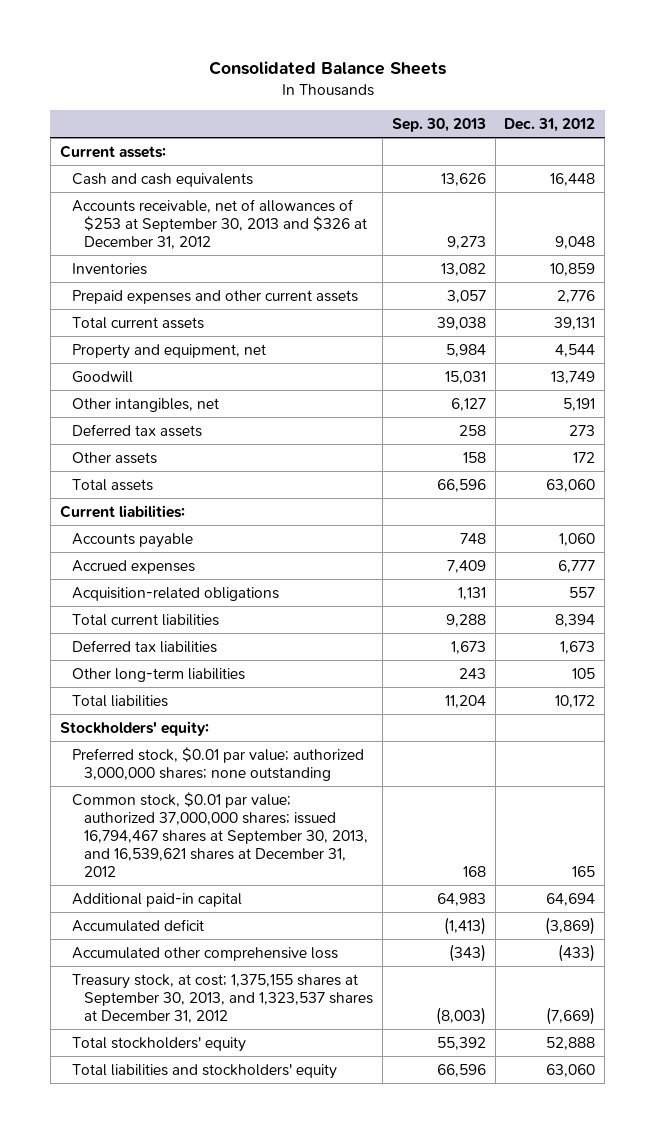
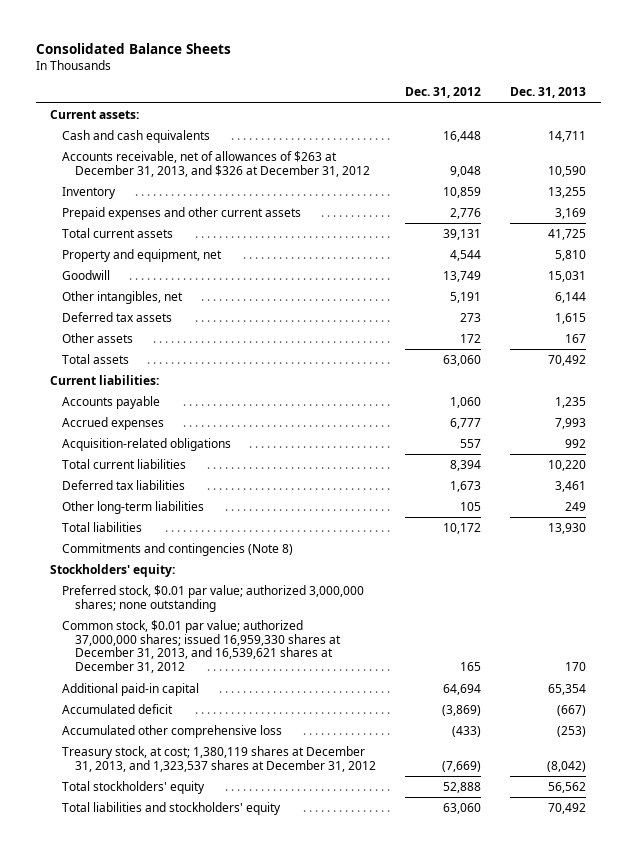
[391,117,486,132] Sep. 30, 2013 -> none
none -> [510,87,587,99] Dec. 31, 2013
[71,198,367,249] Accounts receivable, net of allowances of $253 at September 30, 2013 and $326 at December 31, 2012 -> [62,150,370,177] Accounts receivable, net of allowances of $263 at December 31, 2013, and $326 at December 31, 2012
[71,262,147,275] Inventories -> [62,186,117,199] Inventory
none -> [62,542,294,556] Commitments and contingencies (Note 8)
[71,791,368,877] Common stock, $0.01 par value; authorized 37,000,000 shares; issued 16,794,467 shares at September 30, 2013, and 16,539,621 shares at December 31, 2012 -> [62,619,341,674] Common stock, $0.01 par value; authorized 37,000,000 shares; issued 16,959,330 shares at December 31, 2013, and 16,539,621 shares at December 31, 2012
[71,973,373,1023] Treasury stock, at cost; 1,375,155 shares at September 30, 2013, and 1,323,537 shares at December 31, 2012 -> [62,745,376,772] Treasury stock, at cost; 1,380,119 shares at December 31, 2013, and 1,323,537 shares at December 31, 2012

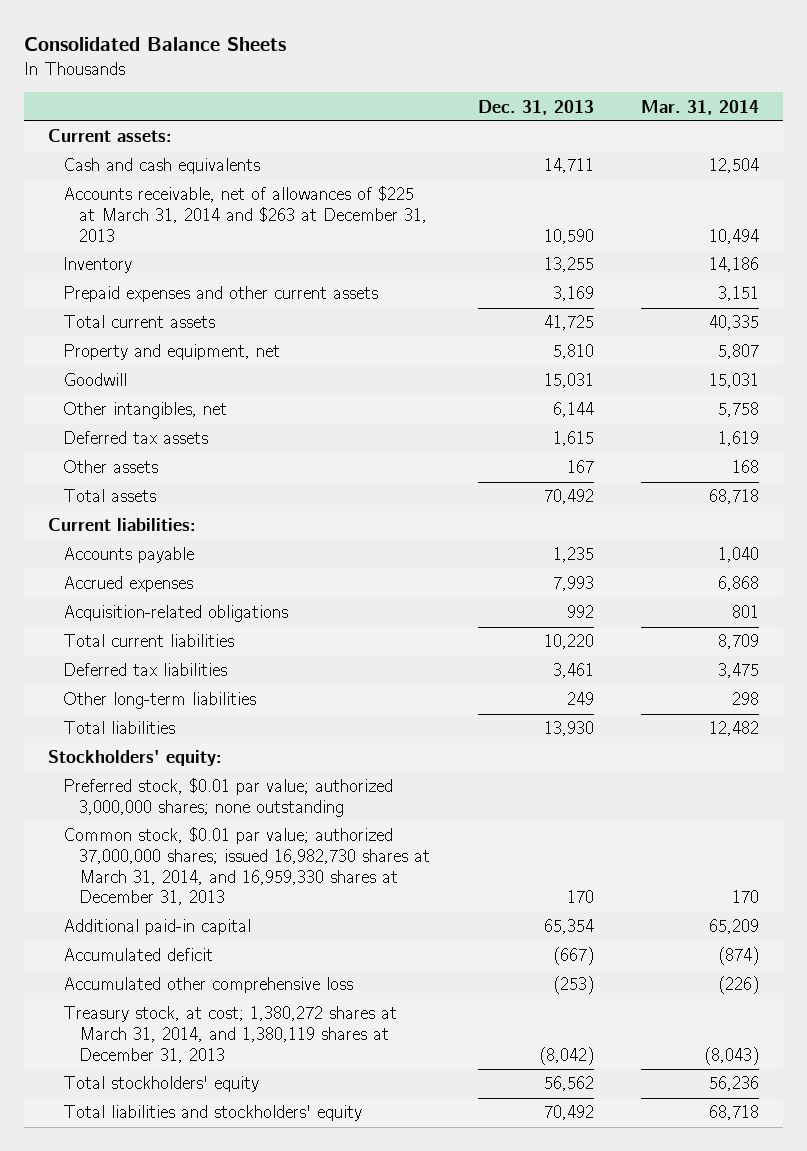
[404,87,481,99] Dec. 31, 2012 -> none
none -> [640,99,759,115] Mar. 31, 2014
[62,150,370,177] Accounts receivable, net of allowances of $263 at December 31, 2013, and $326 at December 31, 2012 -> [63,186,428,242] Accounts receivable, net of allowances of $225 at March 31, 2014 and $263 at December 31, 2013
[62,542,294,556] Commitments and contingencies (Note 8) -> none
[62,619,341,674] Common stock, $0.01 par value; authorized 37,000,000 shares; issued 16,959,330 shares at December 31, 2013, and 16,539,621 shares at December 31, 2012 -> [63,827,431,906] Common stock, $0.01 par value; authorized 37,000,000 shares; issued 16,982,730 shares at March 31, 2014, and 16,959,330 shares at December 31, 2013
[62,745,376,772] Treasury stock, at cost; 1,380,119 shares at December 31, 2013, and 1,323,537 shares at December 31, 2012 -> [63,1006,398,1063] Treasury stock, at cost; 1,380,272 shares at March 31, 2014, and 1,380,119 shares at December 31, 2013

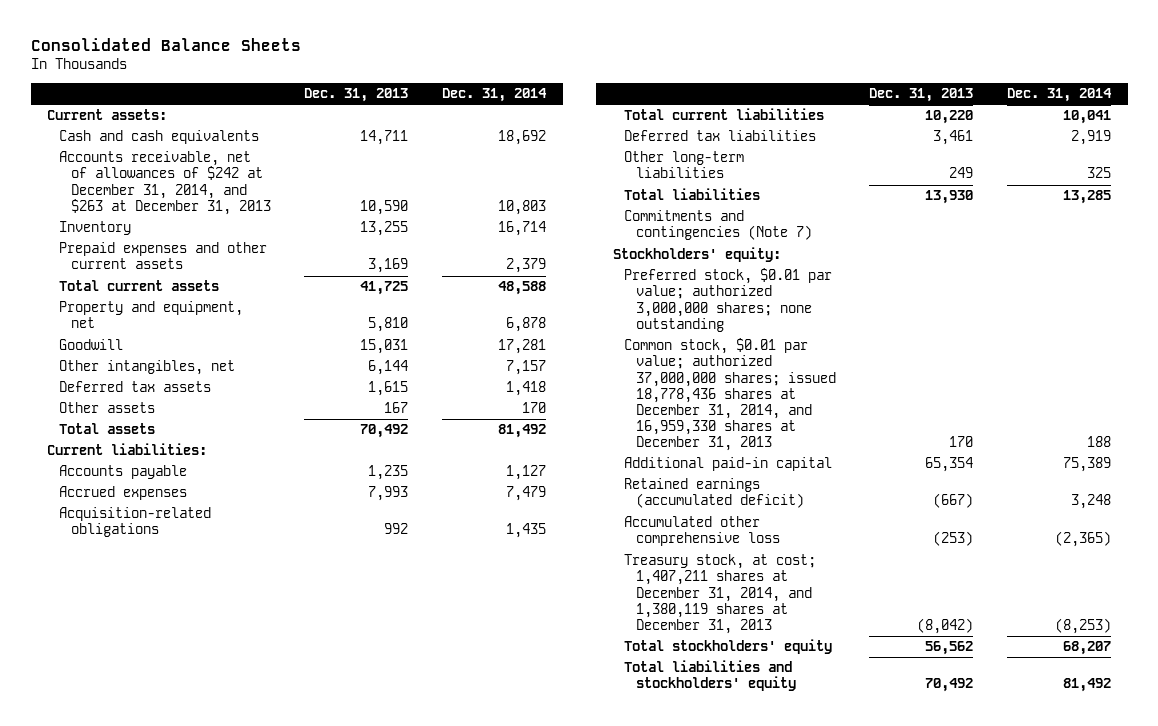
[640,99,759,115] Mar. 31, 2014 -> none
none -> [441,88,547,103] Dec. 31, 2014
[63,186,428,242] Accounts receivable, net of allowances of $225 at March 31, 2014 and $263 at December 31, 2013 -> [59,151,271,215] Accounts receivable, net of allowances of $242 at December 31, 2014, and $263 at December 31, 2013
none -> [624,210,812,241] Commitments and contingencies (Note 7)
[63,827,431,906] Common stock, $0.01 par value; authorized 37,000,000 shares; issued 16,982,730 shares at March 31, 2014, and 16,959,330 shares at December 31, 2013 -> [624,338,836,452] Common stock, $0.01 par value; authorized 37,000,000 shares; issued 18,778,436 shares at December 31, 2014, and 16,959,330 shares at December 31, 2013
[63,948,214,962] Accumulated deficit -> [624,478,804,509] Retained earnings (accumulated deficit)
[63,1006,398,1063] Treasury stock, at cost; 1,380,272 shares at March 31, 2014, and 1,380,119 shares at December 31, 2013 -> [624,554,817,634] Treasury stock, at cost; 1,407,211 shares at December 31, 2014, and 1,380,119 shares at December 31, 2013

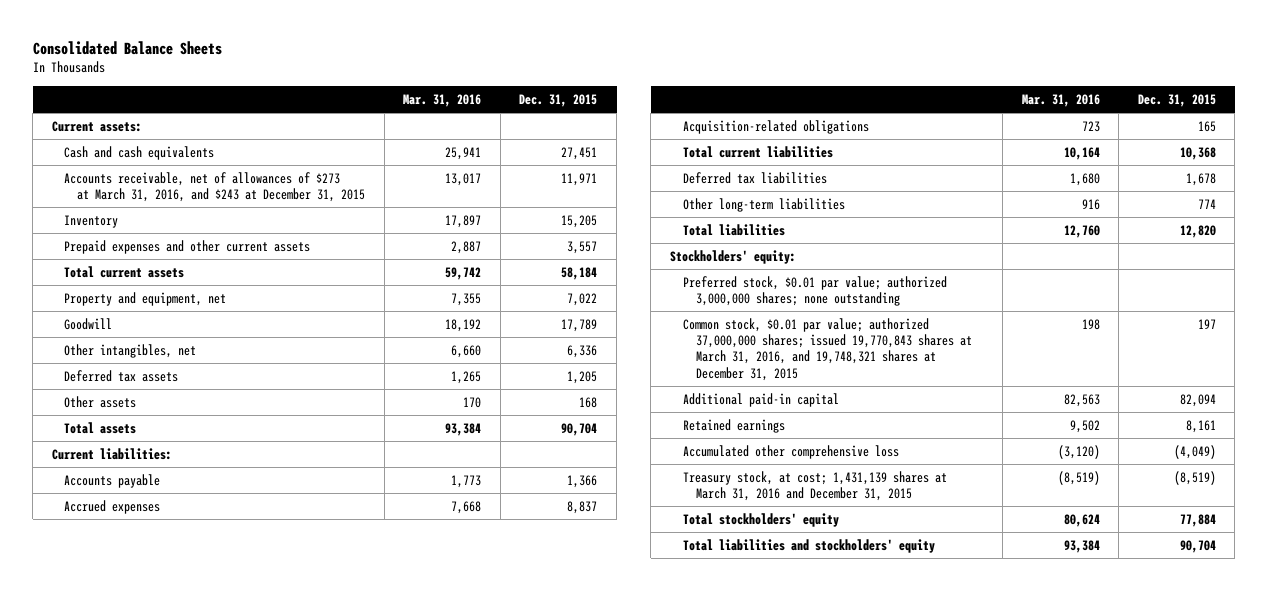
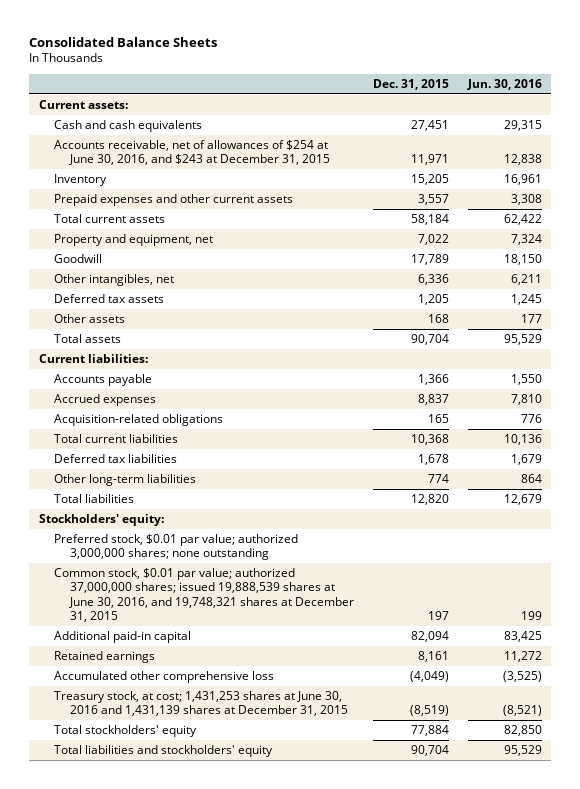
[403,93,482,107] Mar. 31, 2016 -> none
none -> [466,78,542,90] Jun. 30, 2016
[64,171,366,203] Accounts receivable, net of allowances of $273 at March 31, 2016, and $243 at December 31, 2015 -> [54,140,330,166] Accounts receivable, net of allowances of $254 at June 30, 2016, and $243 at December 31, 2015
[682,317,972,381] Common stock, $0.01 par value; authorized 37,000,000 shares; issued 19,770,843 shares at March 31, 2016, and 19,748,321 shares at December 31, 2015 -> [54,568,354,623] Common stock, $0.01 par value; authorized 37,000,000 shares; issued 19,888,539 shares at June 30, 2016, and 19,748,321 shares at December 31, 2015
[682,470,947,502] Treasury stock, at cost; 1,431,139 shares at March 31, 2016 and December 31, 2015 -> [54,691,348,717] Treasury stock, at cost; 1,431,253 shares at June 30, 2016 and 1,431,139 shares at December 31, 2015

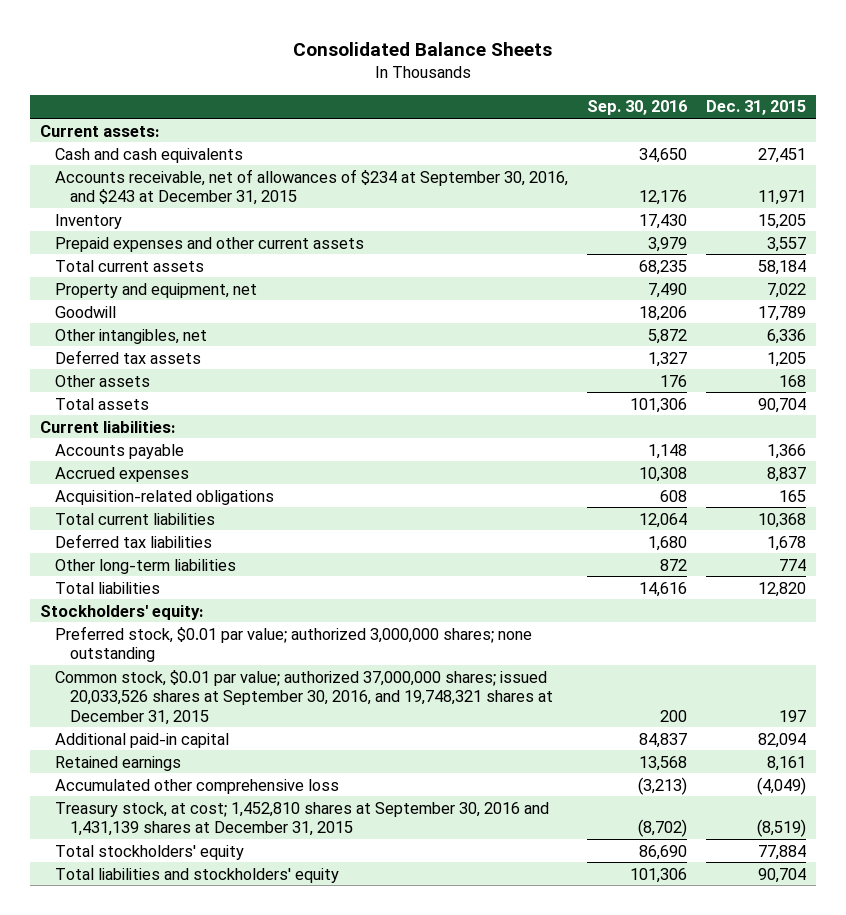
[466,78,542,90] Jun. 30, 2016 -> none
none -> [586,100,687,116] Sep. 30, 2016
[54,140,330,166] Accounts receivable, net of allowances of $254 at June 30, 2016, and $243 at December 31, 2015 -> [54,168,568,206] Accounts receivable, net of allowances of $234 at September 30, 2016, and $243 at December 31, 2015
[54,568,354,623] Common stock, $0.01 par value; authorized 37,000,000 shares; issued 19,888,539 shares at June 30, 2016, and 19,748,321 shares at December 31, 2015 -> [54,669,553,725] Common stock, $0.01 par value; authorized 37,000,000 shares; issued 20,033,526 shares at September 30, 2016, and 19,748,321 shares at December 31, 2015
[54,691,348,717] Treasury stock, at cost; 1,431,253 shares at June 30, 2016 and 1,431,139 shares at December 31, 2015 -> [54,801,549,837] Treasury stock, at cost; 1,452,810 shares at September 30, 2016 and 1,431,139 shares at December 31, 2015

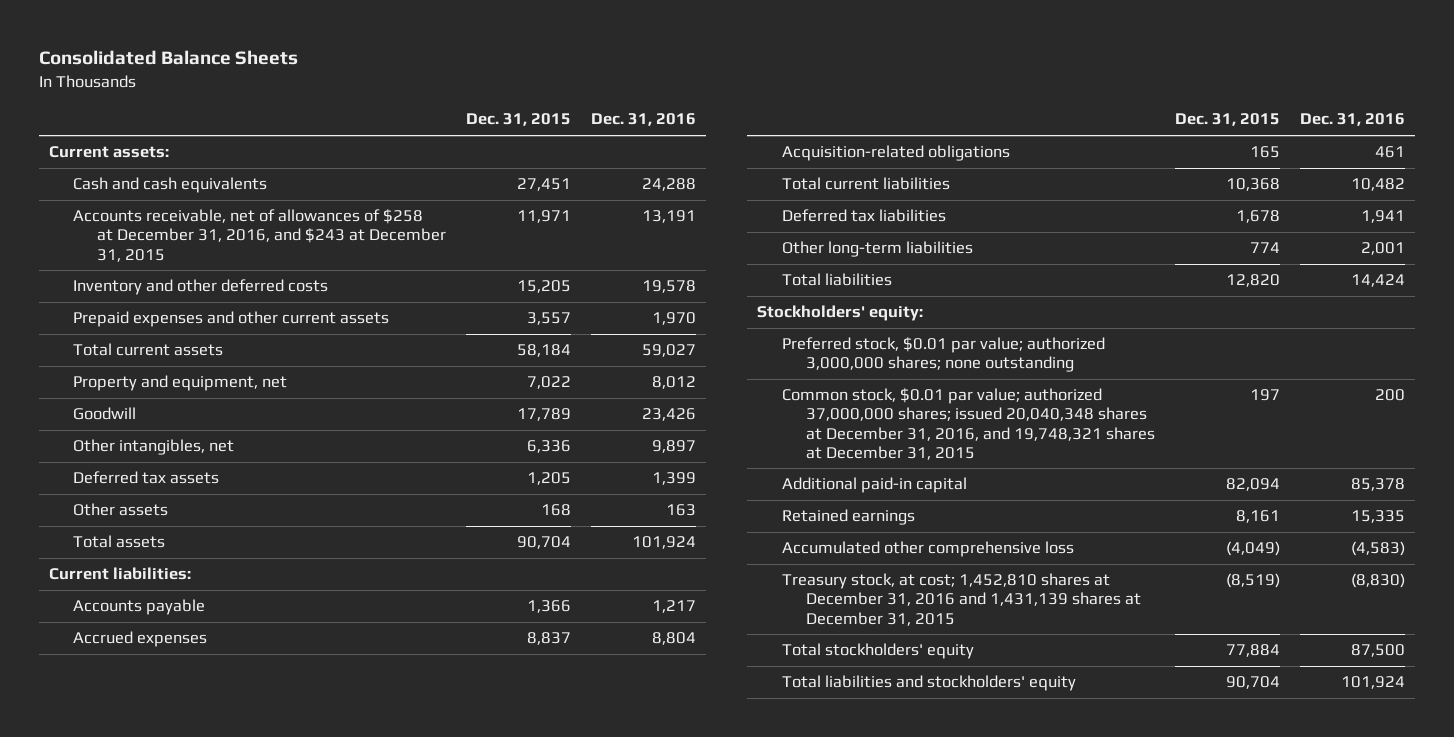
[586,100,687,116] Sep. 30, 2016 -> none
none -> [591,113,697,127] Dec. 31, 2016
[54,168,568,206] Accounts receivable, net of allowances of $234 at September 30, 2016, and $243 at December 31, 2015 -> [73,209,447,262] Accounts receivable, net of allowances of $258 at December 31, 2016, and $243 at December 31, 2015
[54,213,122,229] Inventory -> [73,279,329,296] Inventory and other deferred costs
[54,669,553,725] Common stock, $0.01 par value; authorized 37,000,000 shares; issued 20,033,526 shares at September 30, 2016, and 19,748,321 shares at December 31, 2015 -> [781,388,1155,460] Common stock, $0.01 par value; authorized 37,000,000 shares; issued 20,040,348 shares at December 31, 2016, and 19,748,321 shares at December 31, 2015
[54,801,549,837] Treasury stock, at cost; 1,452,810 shares at September 30, 2016 and 1,431,139 shares at December 31, 2015 -> [781,573,1141,626] Treasury stock, at cost; 1,452,810 shares at December 31, 2016 and 1,431,139 shares at December 31, 2015

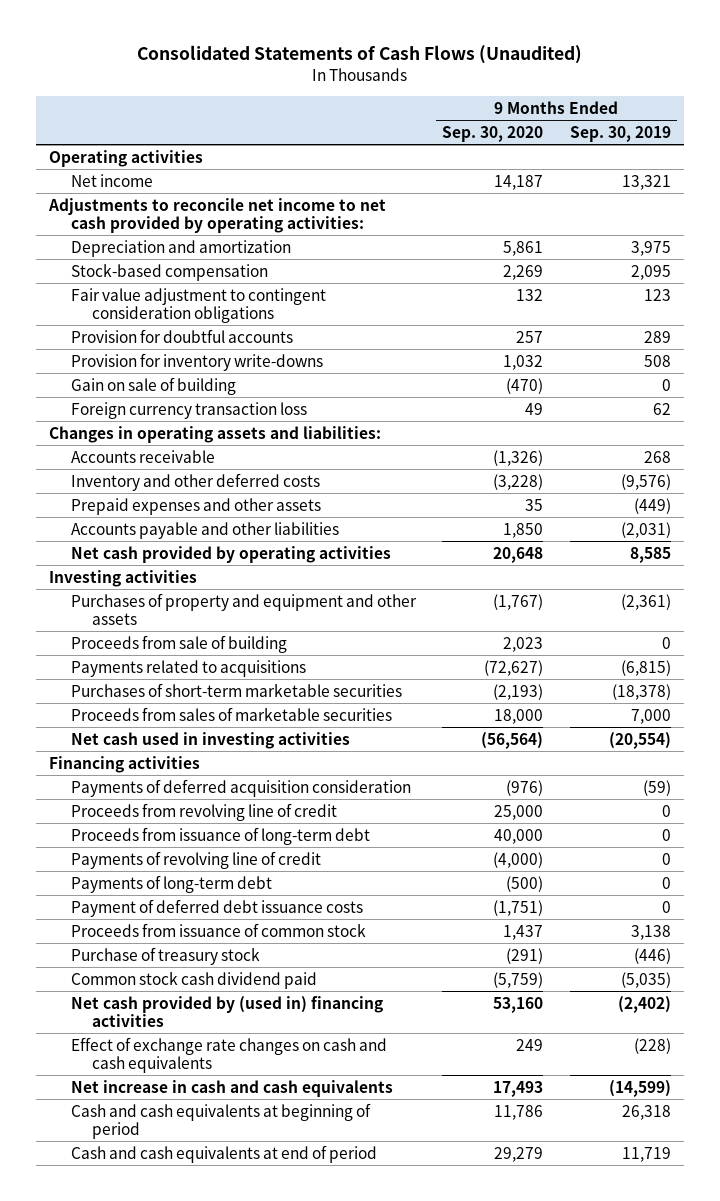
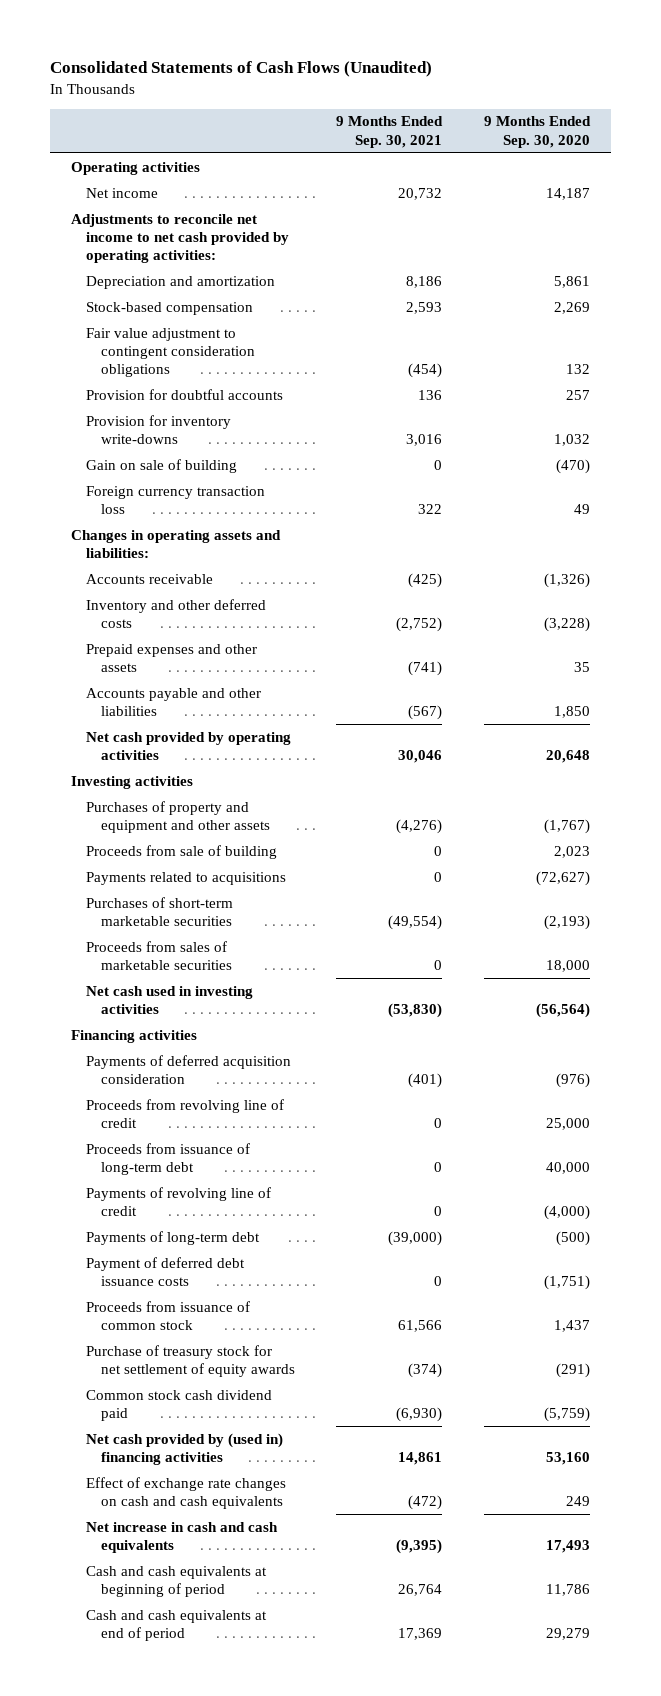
[569,125,671,142] Sep. 30, 2019 -> none
none -> [336,116,444,148] 9 Months Ended Sep. 30, 2021
[70,946,260,965] Purchase of treasury stock -> [85,1344,295,1378] Purchase of treasury stock for net settlement of equity awards

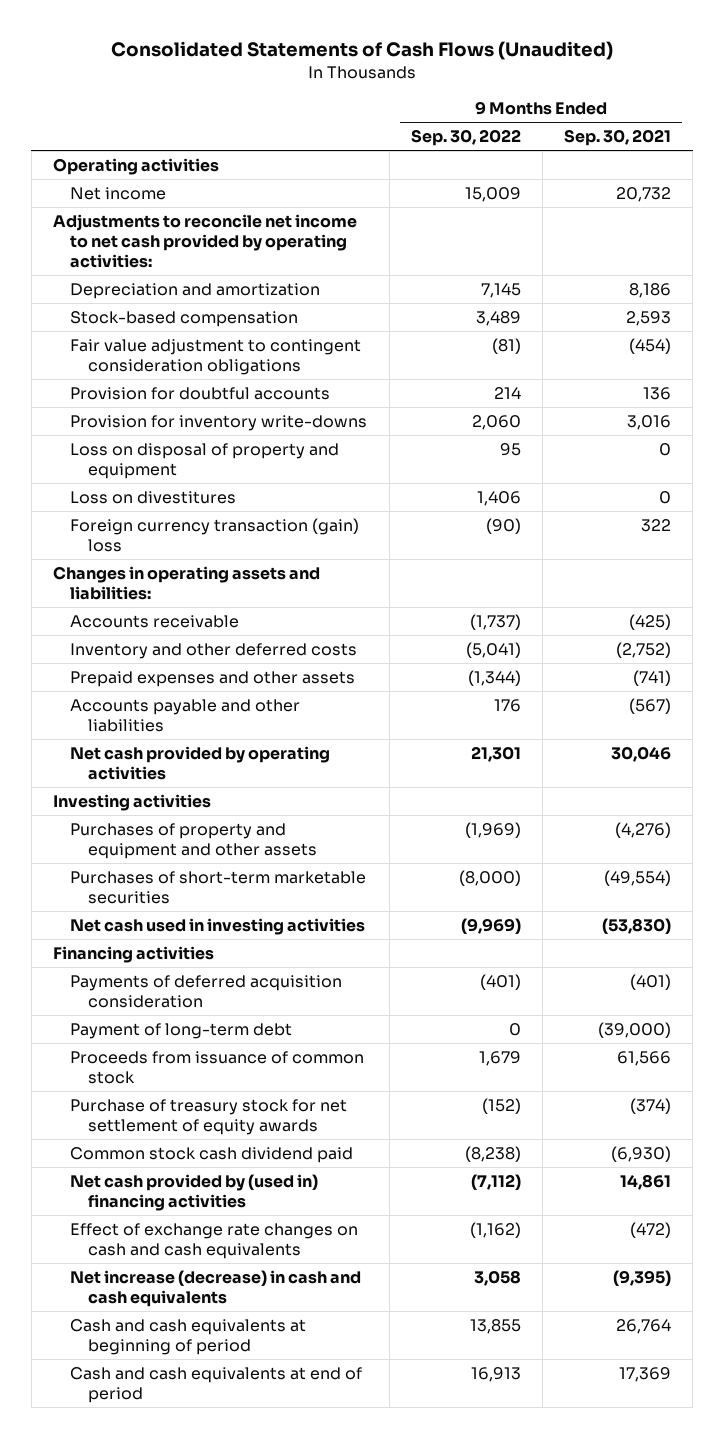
[483,116,591,148] 9 Months Ended Sep. 30, 2020 -> none
none -> [410,129,521,147] Sep. 30, 2022
[85,458,237,473] Gain on sale of building -> none
none -> [70,442,340,480] Loss on disposal of property and equipment
none -> [70,490,237,504] Loss on divestitures
[85,485,265,515] Foreign currency transaction loss -> [70,517,360,553] Foreign currency transaction (gain) loss
[85,844,277,859] Proceeds from sale of building -> none
[85,871,286,885] Payments related to acquisitions -> none
[85,940,232,971] Proceeds from sales of marketable securities -> none
[85,1098,284,1129] Proceeds from revolving line of credit -> none
[85,1142,250,1176] Proceeds from issuance of long-term debt -> none
[85,1186,271,1217] Payments of revolving line of credit -> none
[85,1256,245,1287] Payment of deferred debt issuance costs -> none
[85,1230,260,1245] Payments of long-term debt -> [70,1022,293,1039] Payment of long-term debt
[85,1521,278,1554] Net increase in cash and cash equivalents -> [70,1269,362,1308] Net increase (decrease) in cash and cash equivalents

